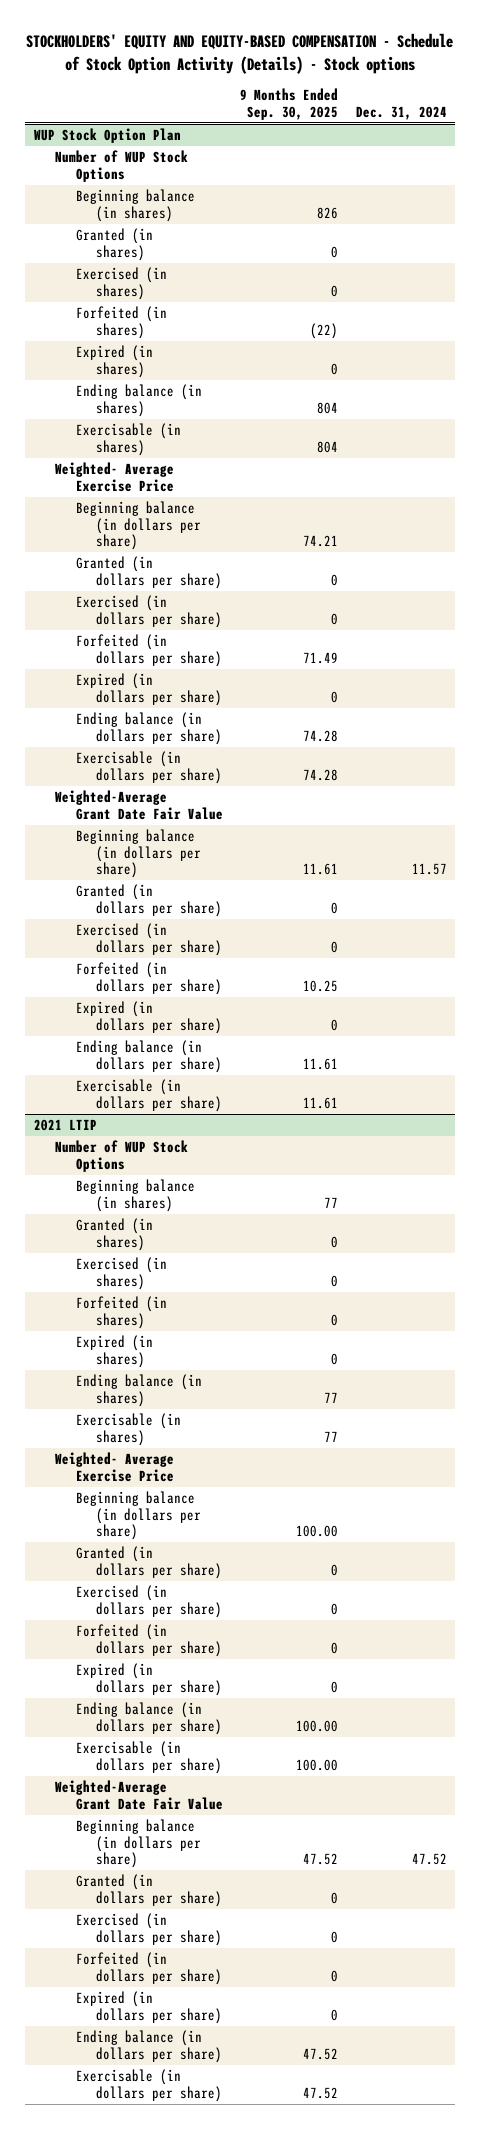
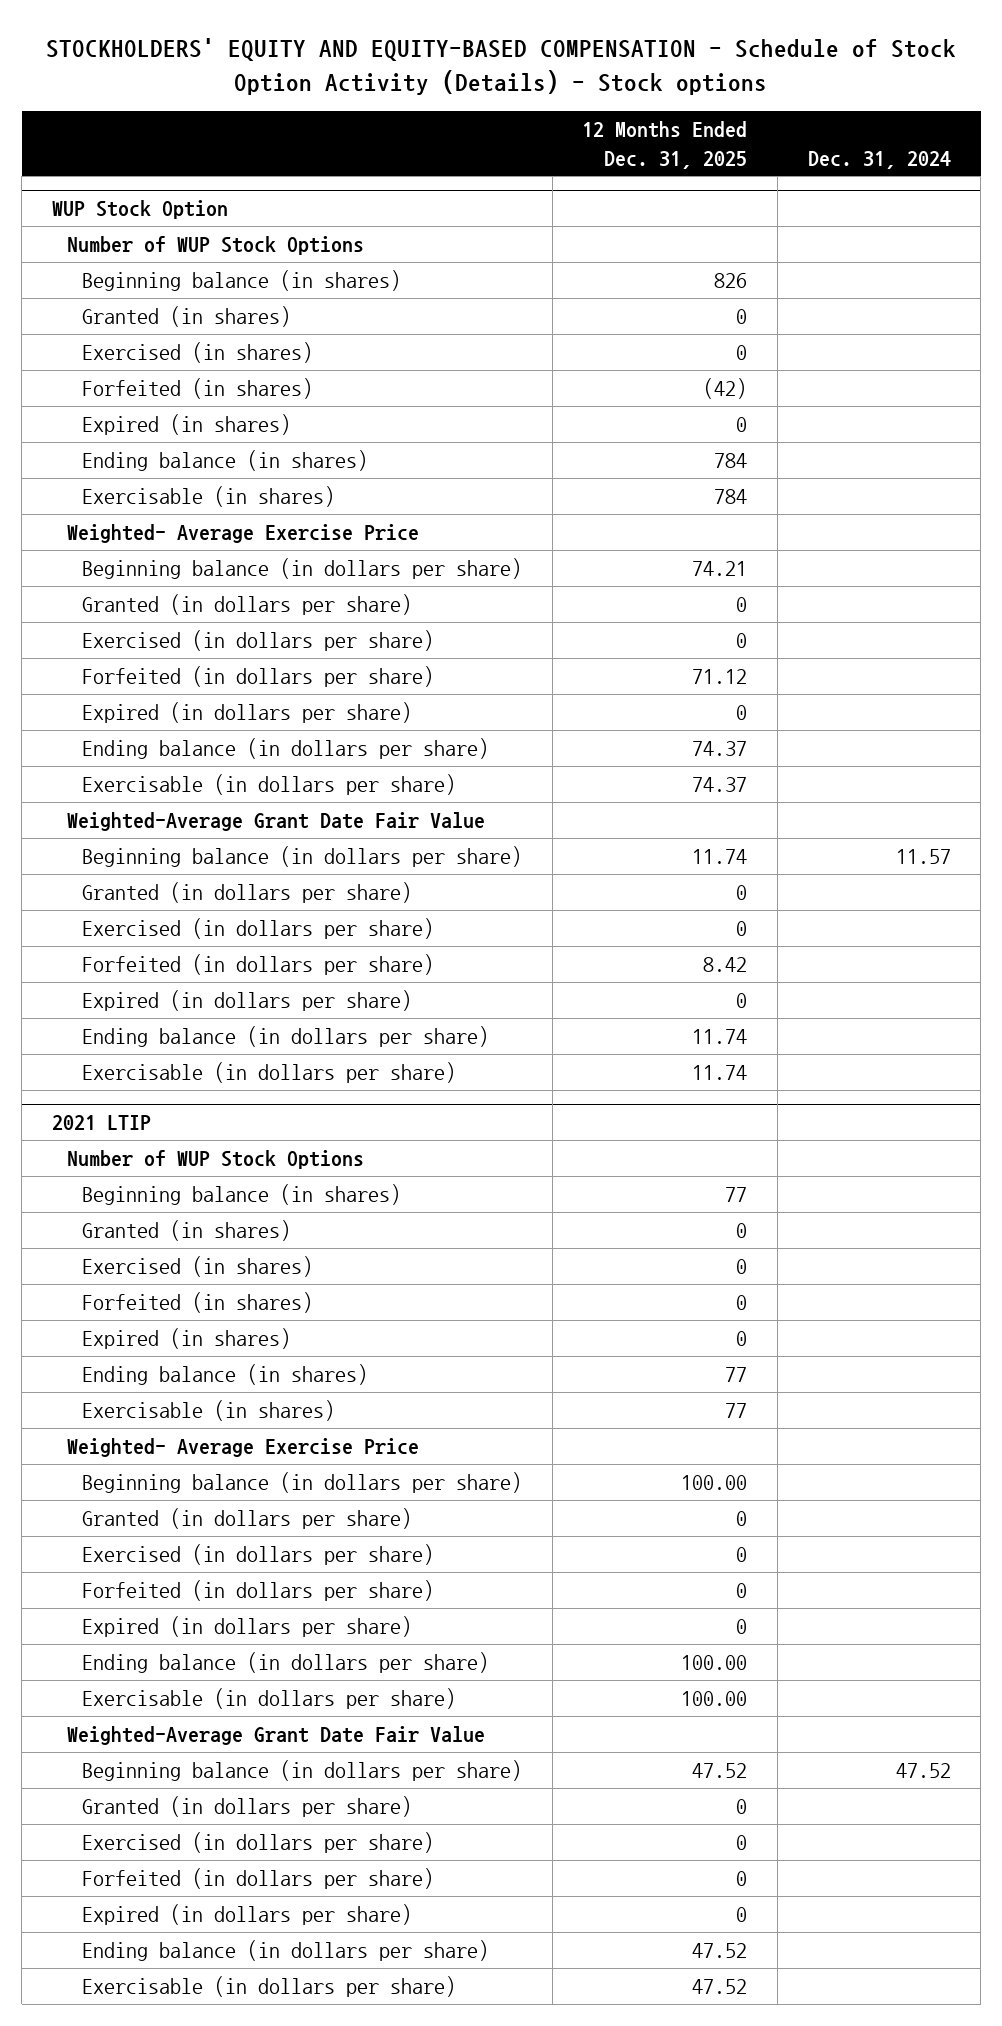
[240,88,339,120] 9 Months Ended Sep. 30, 2025 -> none
none -> [582,121,748,169] 12 Months Ended Dec. 31, 2025
[33,128,181,144] WUP Stock Option Plan -> [51,199,228,219] WUP Stock Option

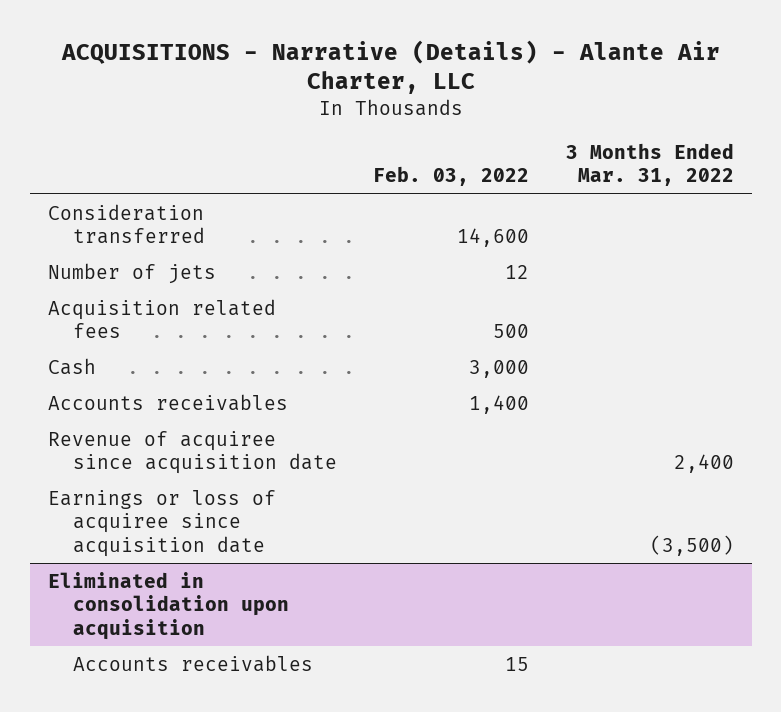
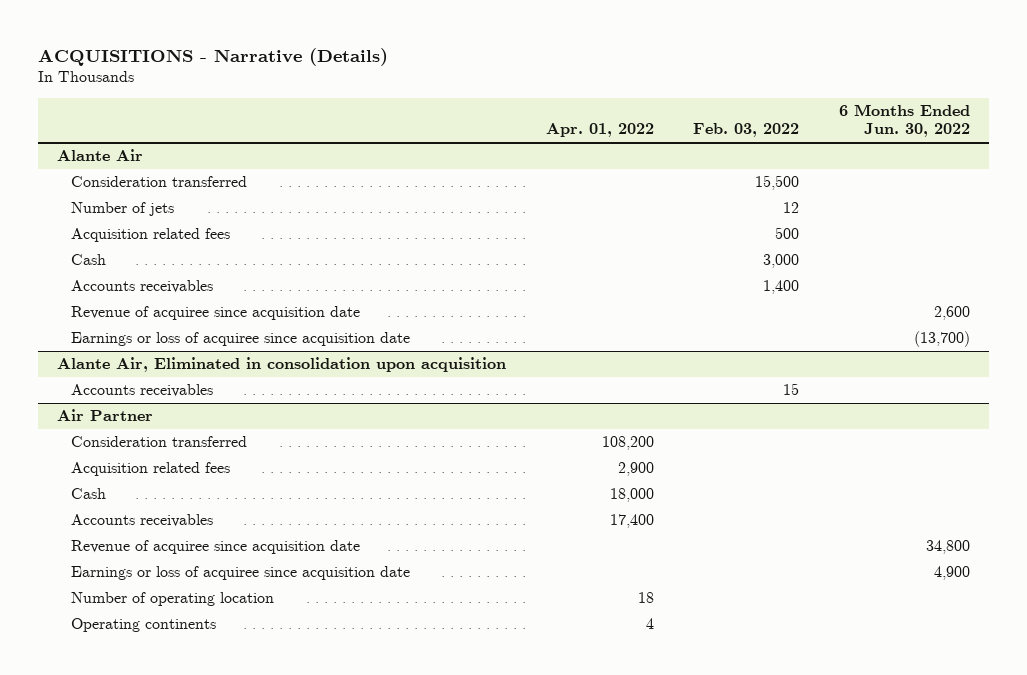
[60,39,720,95] ACQUISITIONS - Narrative (Details) - Alante Air Charter, LLC -> [37,47,388,66] ACQUISITIONS - Narrative (Details)
[565,142,734,187] 3 Months Ended Mar. 31, 2022 -> none
none -> [545,123,654,138] Apr. 01, 2022
none -> [838,103,970,138] 6 Months Ended Jun. 30, 2022
[47,203,206,245] Consideration transferred -> none
[47,262,216,284] Number of jets -> none
[47,298,276,339] Acquisition related fees -> none
[47,357,96,375] Cash -> none
[47,393,288,411] Accounts receivables -> none
[47,430,338,475] Revenue of acquiree since acquisition date -> none
[47,489,276,557] Earnings or loss of acquiree since acquisition date -> none
[47,571,290,640] Eliminated in consolidation upon acquisition -> [57,149,144,162] Alante Air
none -> [70,176,247,188] Consideration transferred
none -> [70,202,174,217] Number of jets
none -> [70,228,230,243] Acquisition related fees
none -> [70,254,106,266] Cash
[505,656,530,671] 15 -> [763,280,800,295] 1,400
none -> [70,306,360,321] Revenue of acquiree since acquisition date
none -> [70,332,410,347] Earnings or loss of acquiree since acquisition date
none -> [57,357,507,373] Alante Air, Eliminated in consolidation upon acquisition
none -> [70,384,213,398] Accounts receivables
none -> [57,409,154,422] Air Partner
none -> [70,436,247,448] Consideration transferred
none -> [70,462,230,477] Acquisition related fees
none -> [70,488,106,500] Cash
none -> [70,514,213,528] Accounts receivables
none -> [70,540,360,555] Revenue of acquiree since acquisition date
none -> [70,566,410,581] Earnings or loss of acquiree since acquisition date
none -> [70,592,274,607] Number of operating location
none -> [70,618,216,633] Operating continents

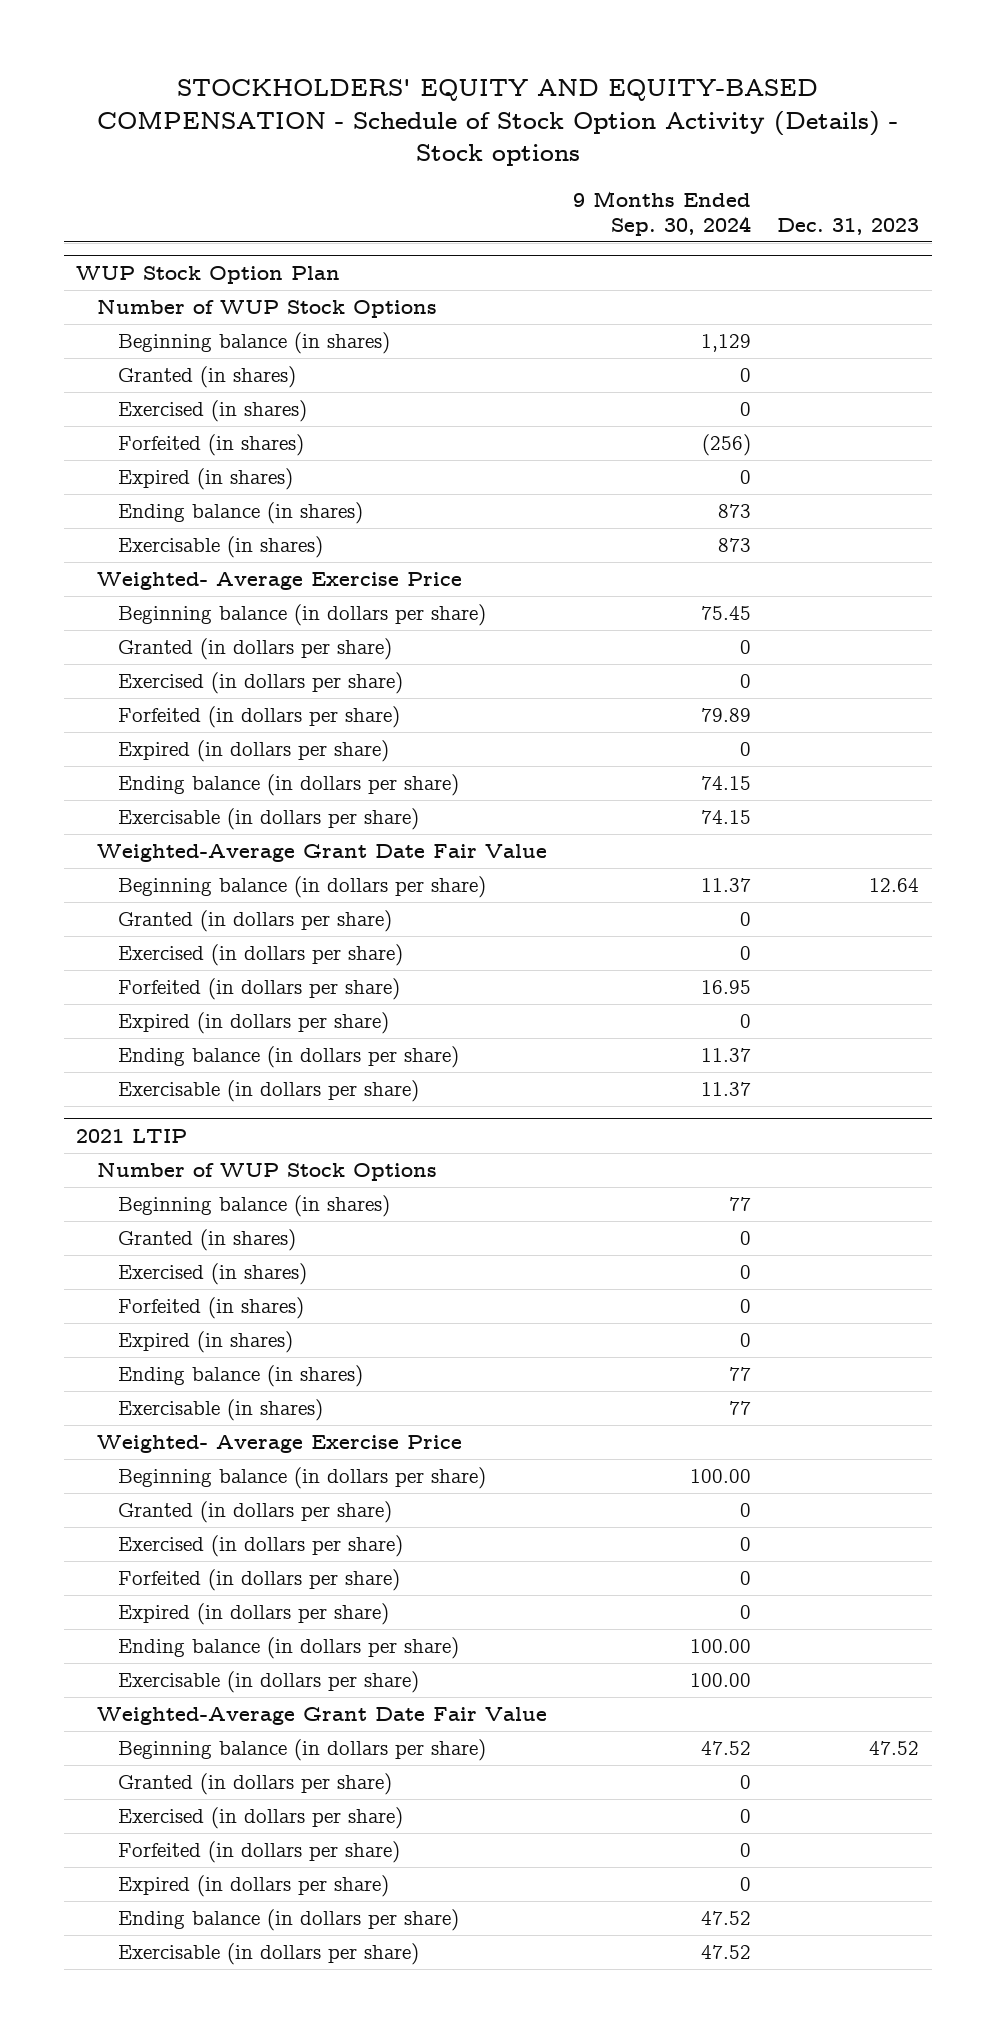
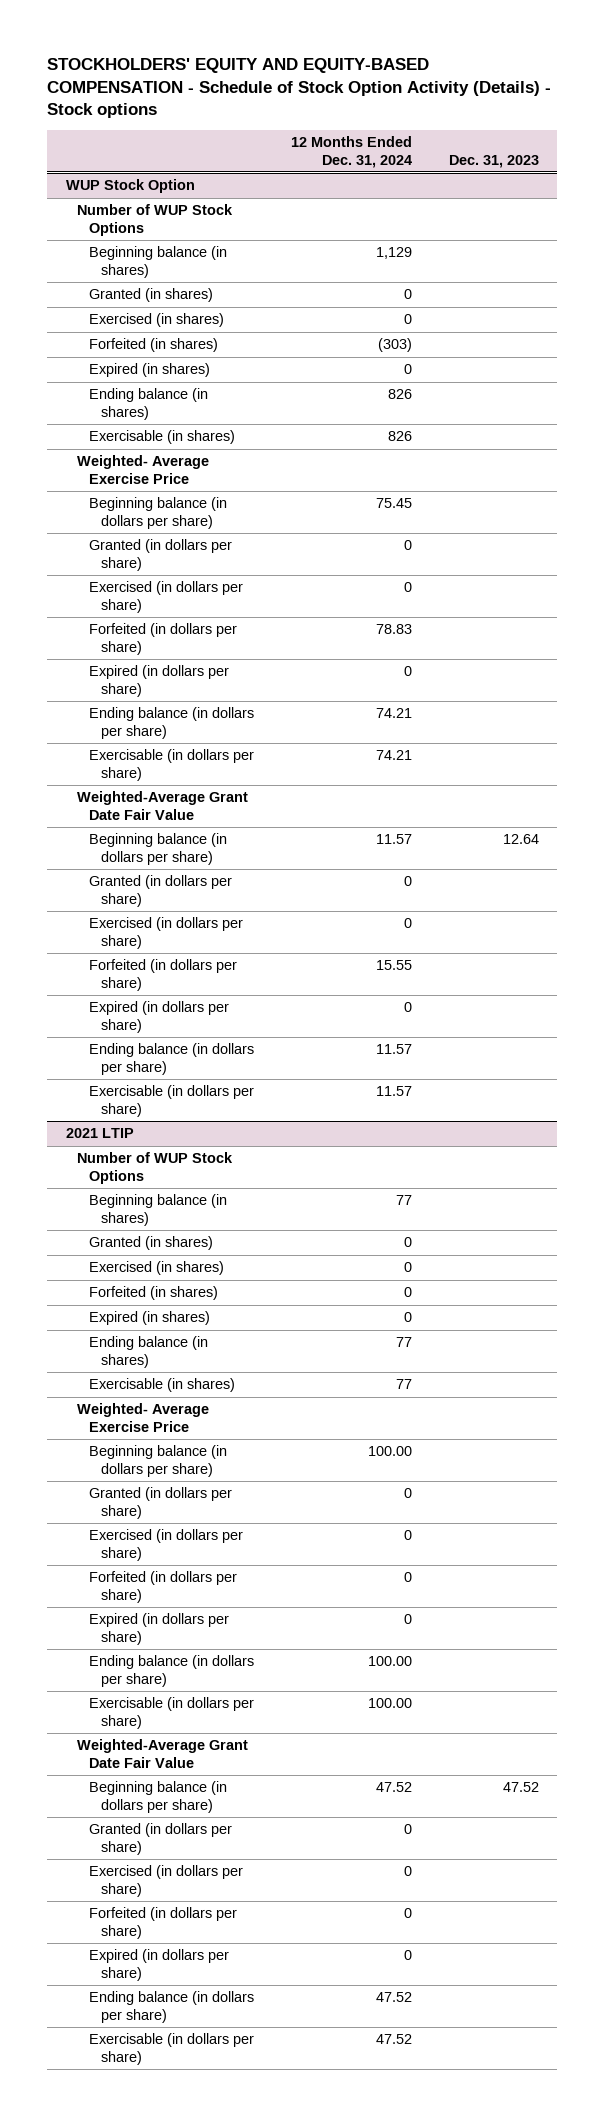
[573,190,752,237] 9 Months Ended Sep. 30, 2024 -> none
none -> [291,136,413,168] 12 Months Ended Dec. 31, 2024
[76,266,341,285] WUP Stock Option Plan -> [65,179,195,194] WUP Stock Option

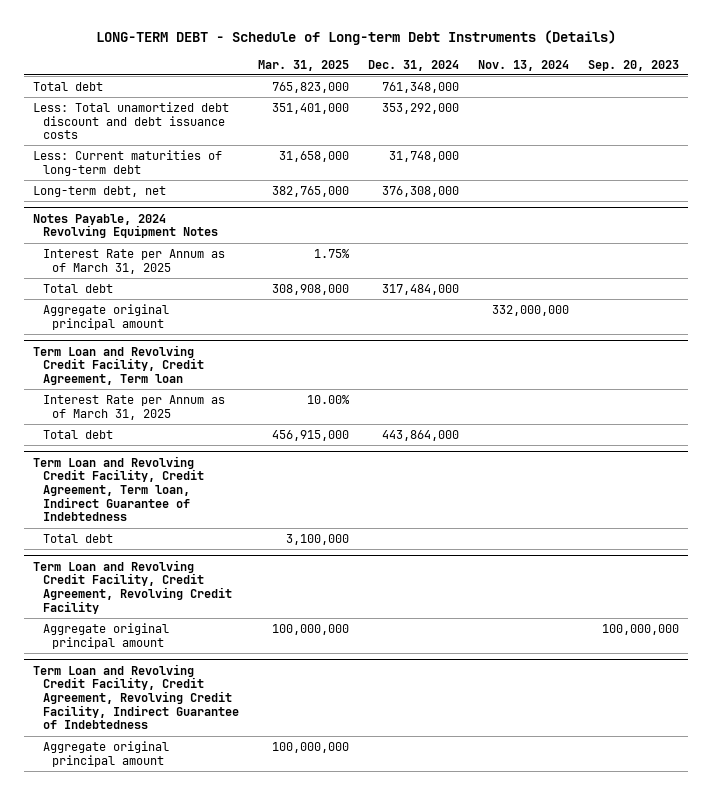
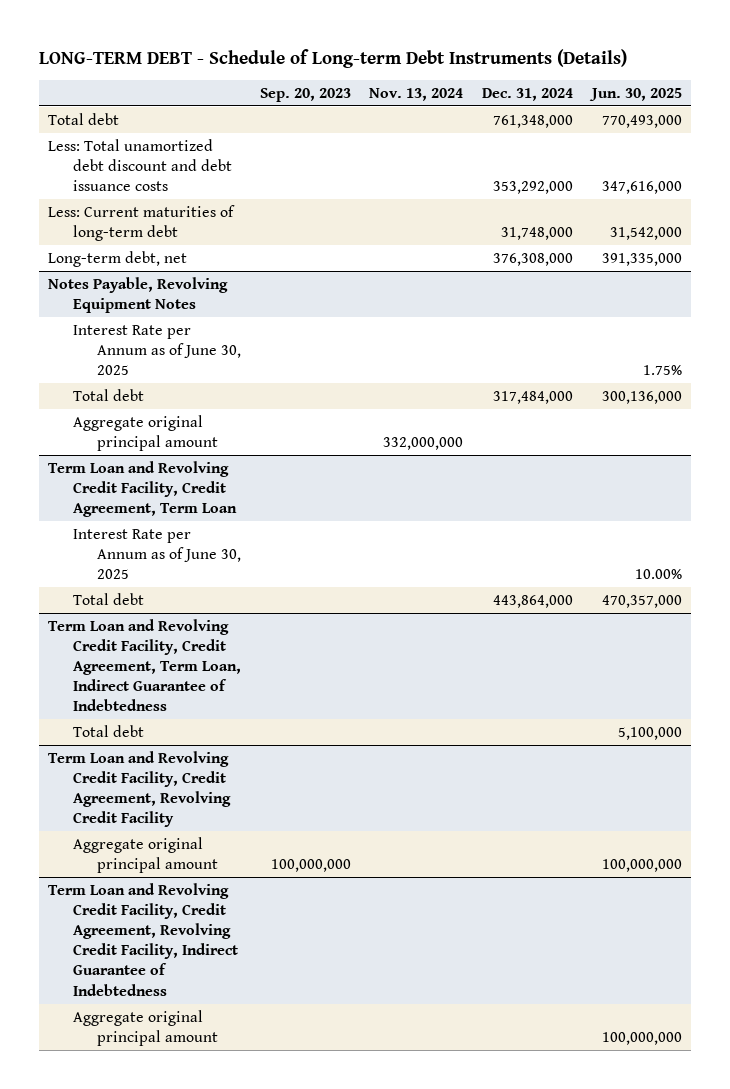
[257,59,349,71] Mar. 31, 2025 -> none
none -> [588,87,682,101] Jun. 30, 2025
[33,213,218,239] Notes Payable, 2024 Revolving Equipment Notes -> [48,276,229,314] Notes Payable, Revolving Equipment Notes
[42,248,225,274] Interest Rate per Annum as of March 31, 2025 -> [72,324,241,376] Interest Rate per Annum as of June 30, 2025
[33,344,204,386] Term Loan and Revolving Credit Facility, Credit Agreement, Term loan -> [48,460,237,518] Term Loan and Revolving Credit Facility, Credit Agreement, Term Loan
[42,394,225,420] Interest Rate per Annum as of March 31, 2025 -> [72,528,241,580] Interest Rate per Annum as of June 30, 2025
[33,455,204,522] Term Loan and Revolving Credit Facility, Credit Agreement, Term loan, Indirect Guarantee of Indebtedness -> [48,618,241,712] Term Loan and Revolving Credit Facility, Credit Agreement, Term Loan, Indirect Guarantee of Indebtedness

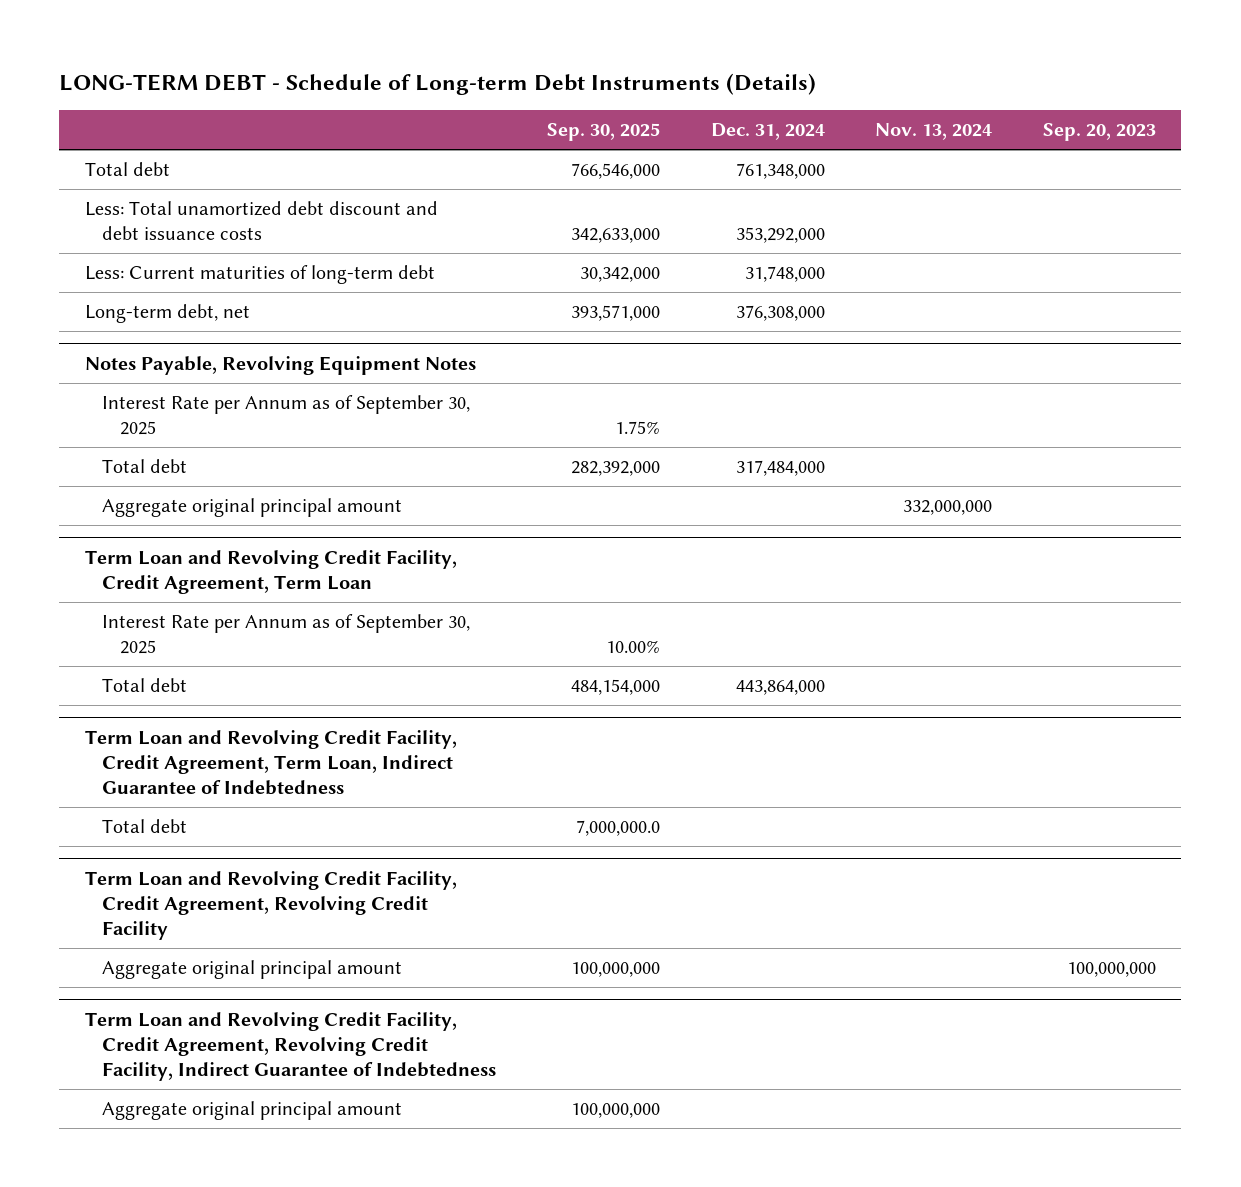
[588,87,682,101] Jun. 30, 2025 -> none
none -> [546,122,660,141] Sep. 30, 2025
[72,324,241,376] Interest Rate per Annum as of June 30, 2025 -> [102,395,471,436] Interest Rate per Annum as of September 30, 2025
[72,528,241,580] Interest Rate per Annum as of June 30, 2025 -> [102,614,471,655] Interest Rate per Annum as of September 30, 2025

